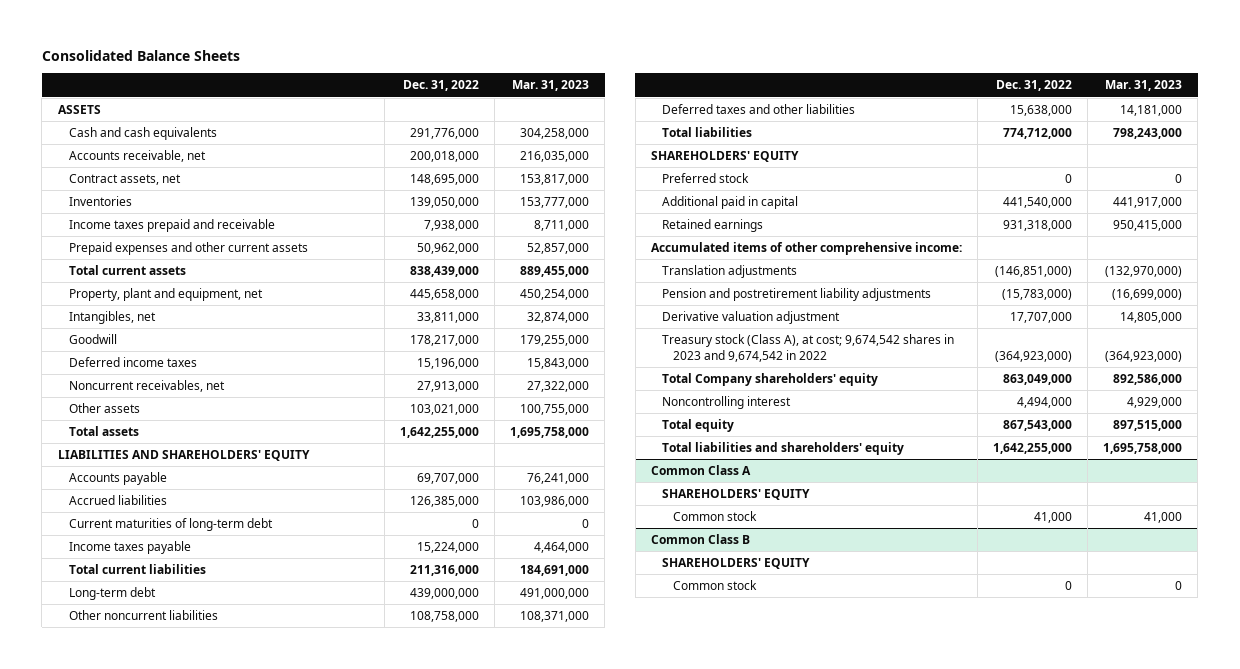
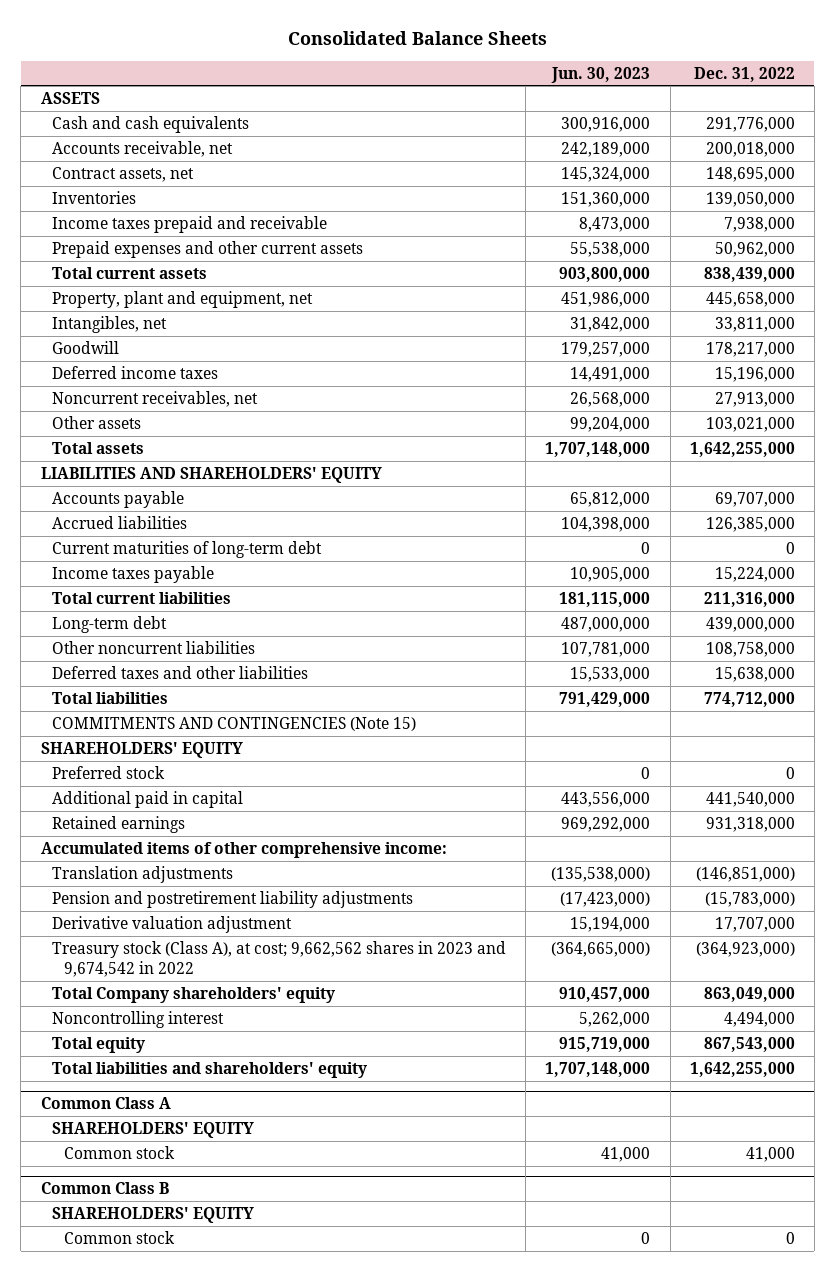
[511,80,589,92] Mar. 31, 2023 -> none
none -> [551,66,651,83] Jun. 30, 2023
none -> [52,717,417,732] COMMITMENTS AND CONTINGENCIES (Note 15)
[661,334,954,362] Treasury stock (Class A), at cost; 9,674,542 shares in 2023 and 9,674,542 in 2022 -> [52,941,507,978] Treasury stock (Class A), at cost; 9,662,562 shares in 2023 and 9,674,542 in 2022

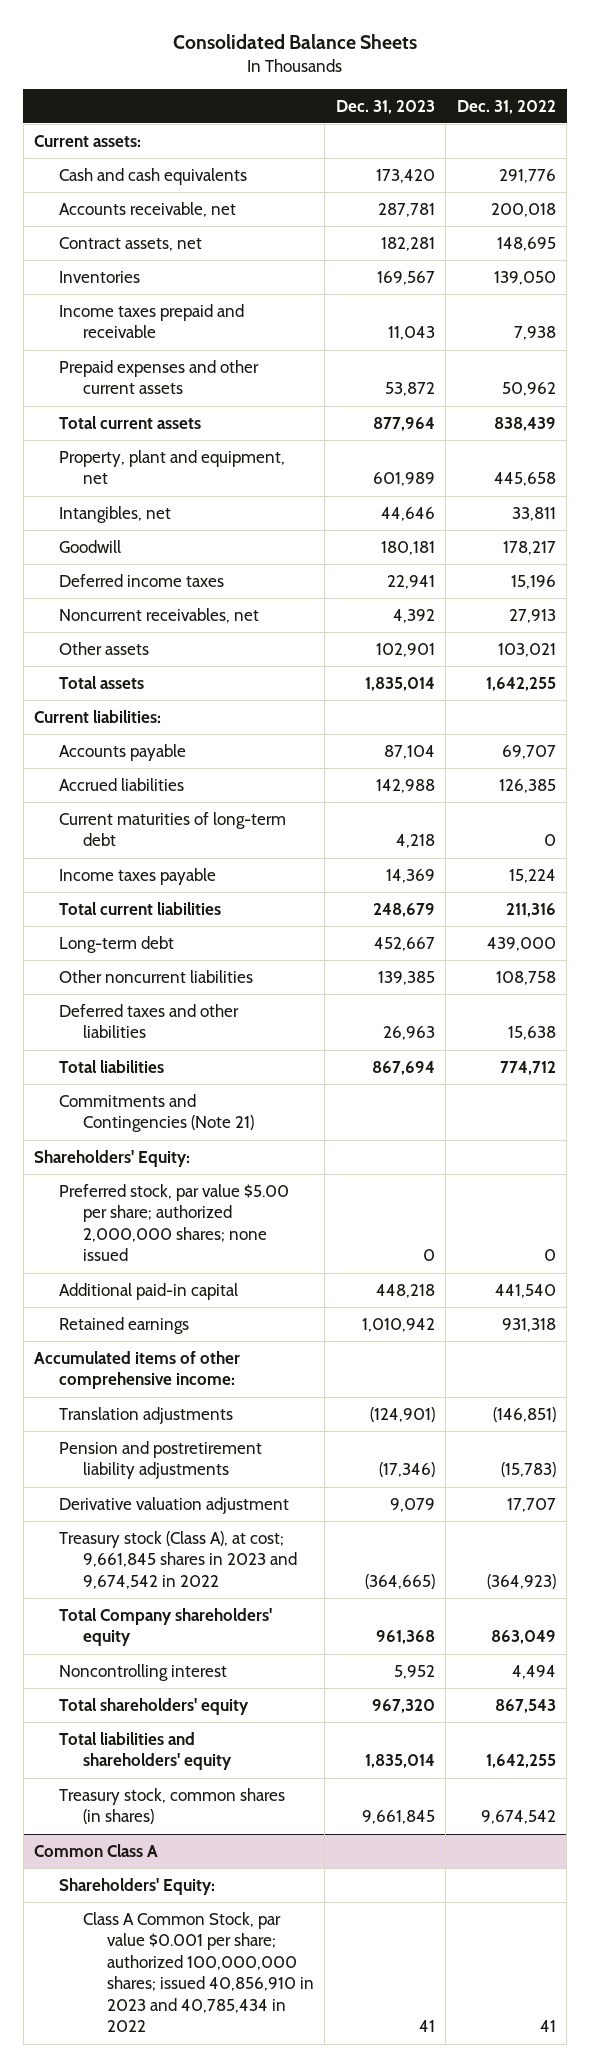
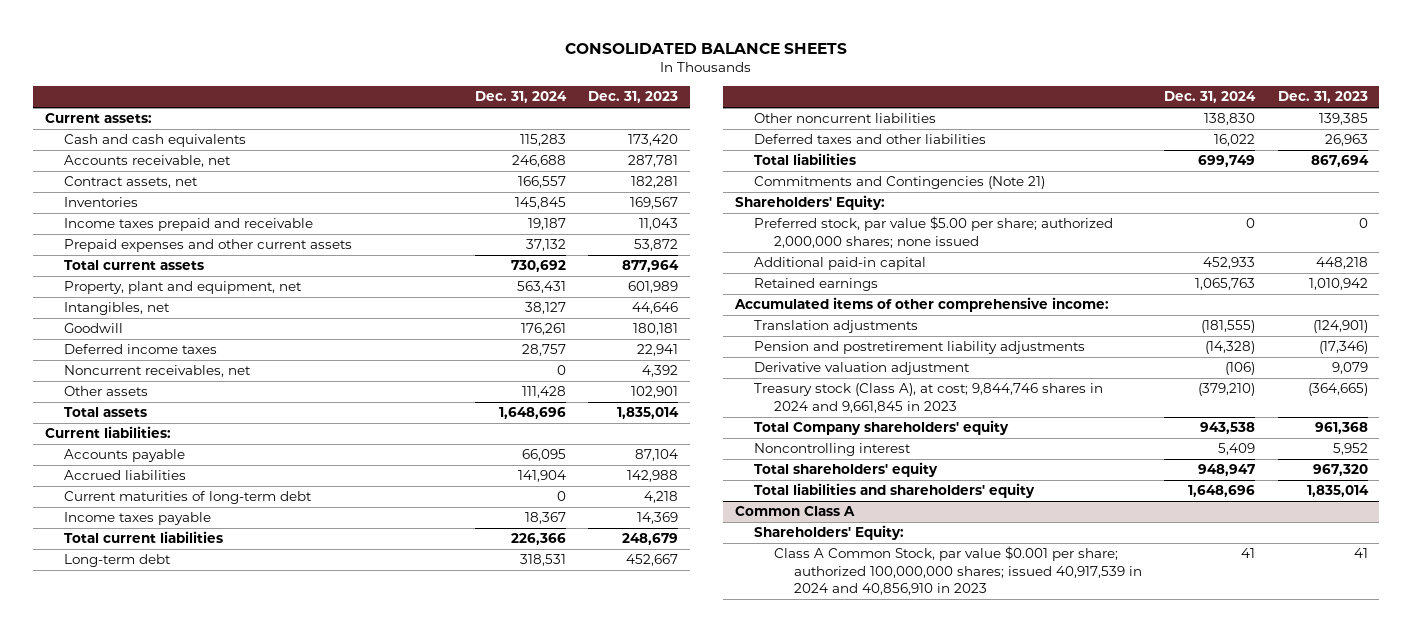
[172,34,417,50] Consolidated Balance Sheets -> [565,43,848,55] CONSOLIDATED BALANCE SHEETS
[456,99,556,114] Dec. 31, 2022 -> none
none -> [474,91,567,104] Dec. 31, 2024
[58,1530,297,1589] Treasury stock (Class A), at cost; 9,661,845 shares in 2023 and 9,674,542 in 2022 -> [754,383,1104,413] Treasury stock (Class A), at cost; 9,844,746 shares in 2024 and 9,661,845 in 2023
[58,1787,285,1825] Treasury stock, common shares (in shares) -> none
[82,1911,314,2033] Class A Common Stock, par value $0.001 per share; authorized 100,000,000 shares; issued 40,856,910 in 2023 and 40,785,434 in 2022 -> [774,546,1142,596] Class A Common Stock, par value $0.001 per share; authorized 100,000,000 shares; issued 40,917,539 in 2024 and 40,856,910 in 2023

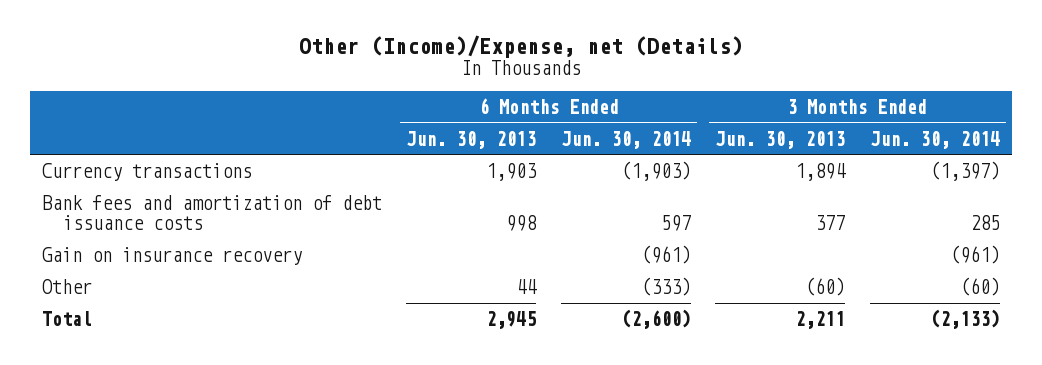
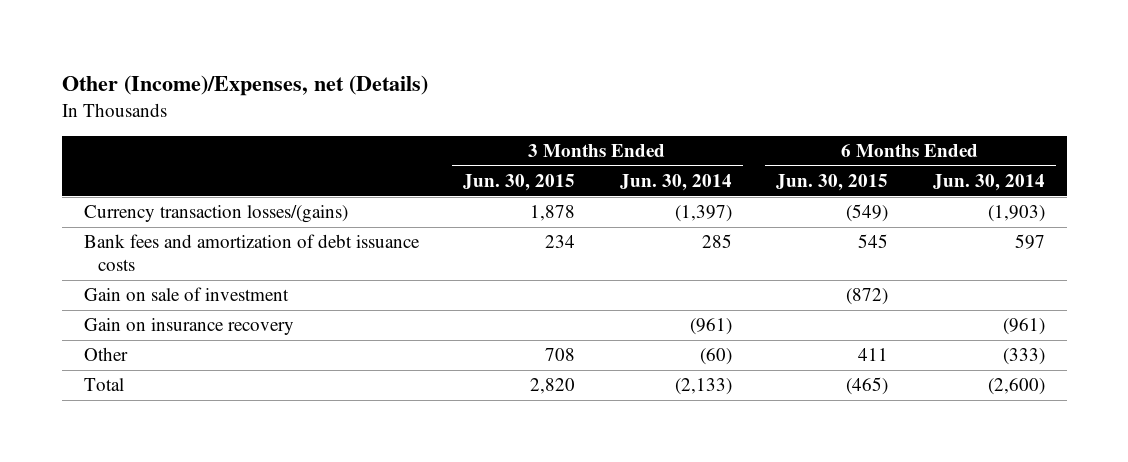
[298,35,743,59] Other (Income)/Expense, net (Details) -> [61,75,428,97] Other (Income)/Expenses, net (Details)
[406,130,537,149] Jun. 30, 2013 -> none
[715,130,846,149] Jun. 30, 2013 -> none
none -> [463,173,576,191] Jun. 30, 2015
none -> [776,173,889,191] Jun. 30, 2015
[41,163,252,182] Currency transactions -> [83,205,348,224] Currency transaction losses/(gains)
none -> [83,287,289,302] Gain on sale of investment

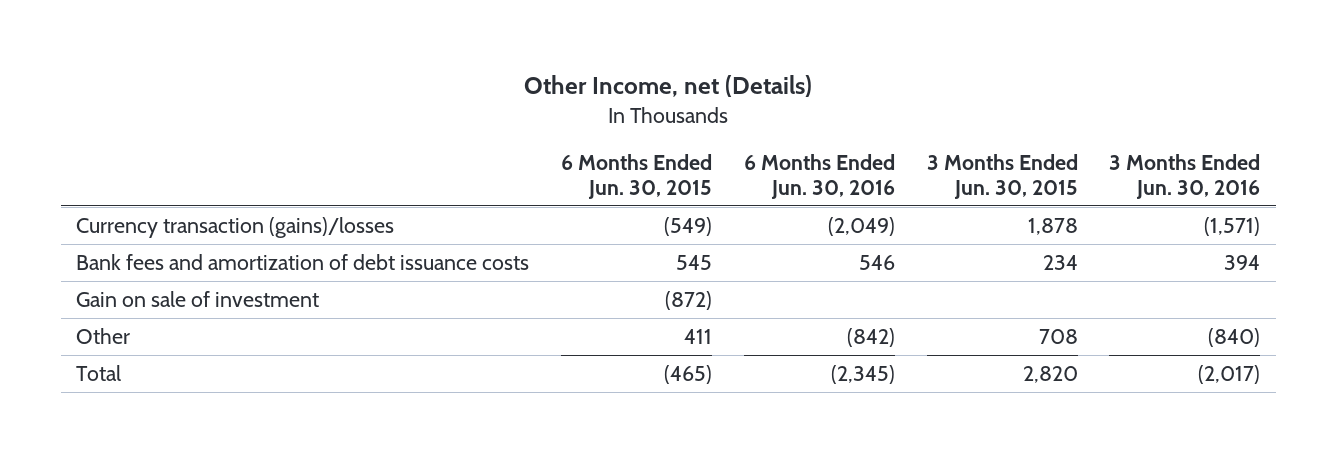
[61,75,428,97] Other (Income)/Expenses, net (Details) -> [524,74,813,97] Other Income, net (Details)
[619,173,732,191] Jun. 30, 2014 -> none
[932,173,1045,191] Jun. 30, 2014 -> none
none -> [743,153,895,199] 6 Months Ended Jun. 30, 2016
none -> [1109,153,1261,199] 3 Months Ended Jun. 30, 2016
[83,205,348,224] Currency transaction losses/(gains) -> [76,217,395,239] Currency transaction (gains)/losses
[83,318,294,336] Gain on insurance recovery -> none

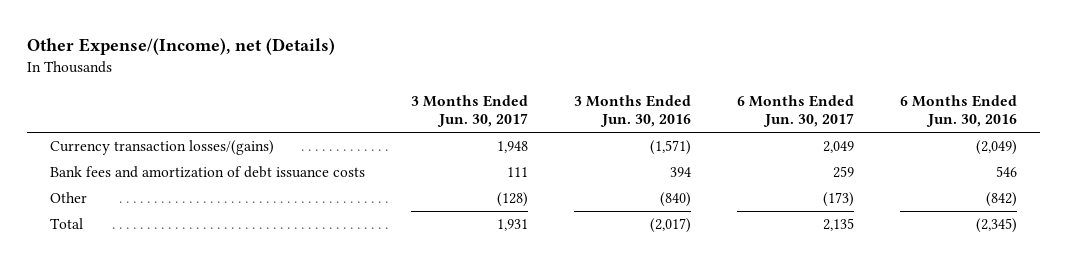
[524,74,813,97] Other Income, net (Details) -> [26,38,335,56] Other Expense/(Income), net (Details)
[561,153,713,199] 6 Months Ended Jun. 30, 2015 -> none
[926,153,1078,199] 3 Months Ended Jun. 30, 2015 -> none
none -> [410,94,528,128] 3 Months Ended Jun. 30, 2017
none -> [736,94,854,128] 6 Months Ended Jun. 30, 2017
[76,217,395,239] Currency transaction (gains)/losses -> [49,140,274,156] Currency transaction losses/(gains)
[76,291,320,308] Gain on sale of investment -> none

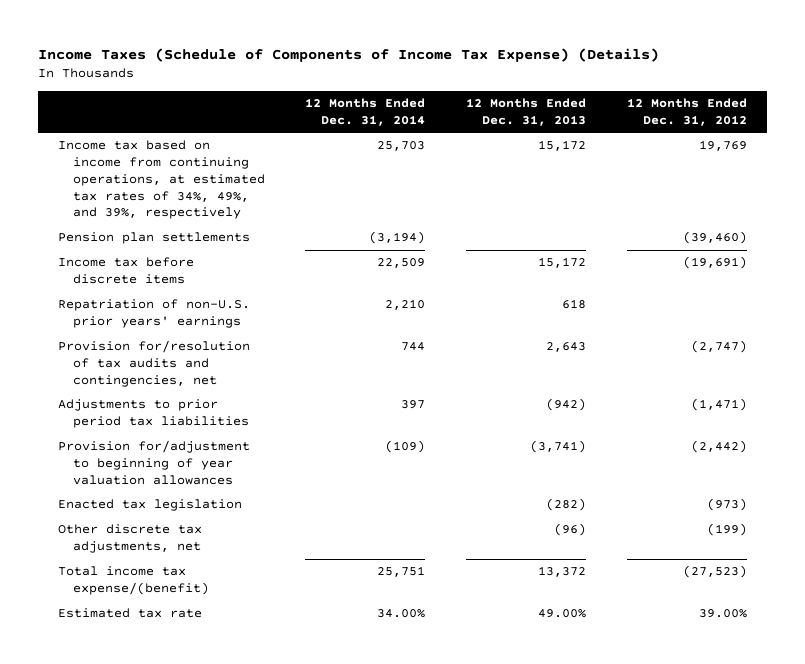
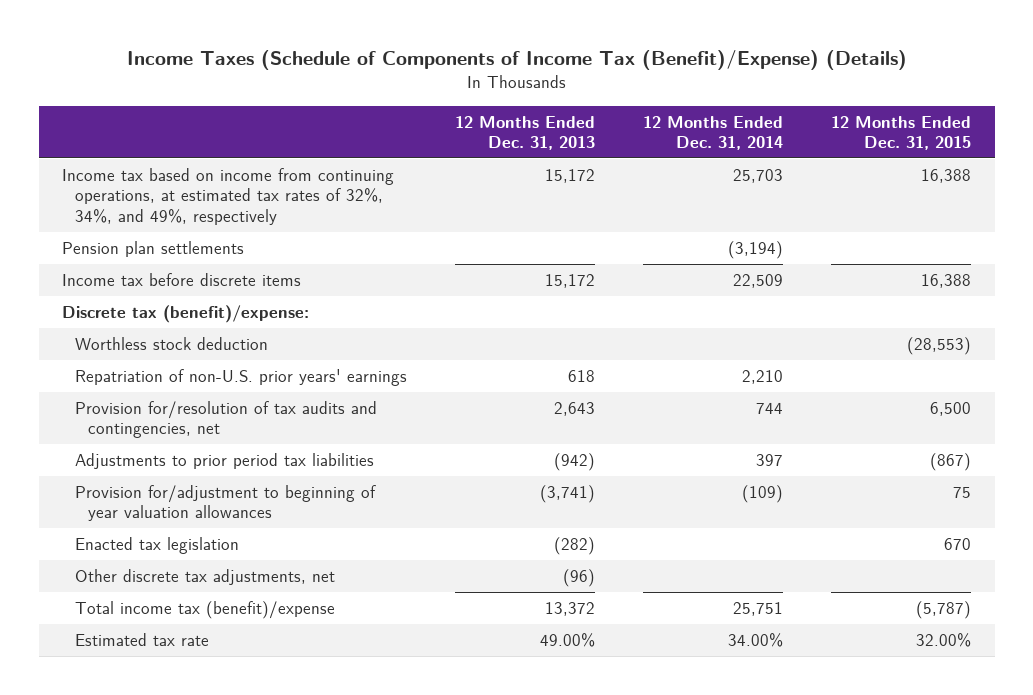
[37,47,659,62] Income Taxes (Schedule of Components of Income Tax Expense) (Details) -> [126,50,907,71] Income Taxes (Schedule of Components of Income Tax (Benefit)/Expense) (Details)
[626,98,747,127] 12 Months Ended Dec. 31, 2012 -> none
none -> [830,115,971,150] 12 Months Ended Dec. 31, 2015
[57,140,265,220] Income tax based on income from continuing operations, at estimated tax rates of 34%, 49%, and 39%, respectively -> [62,168,395,225] Income tax based on income from continuing operations, at estimated tax rates of 32%, 34%, and 49%, respectively
none -> [62,305,310,324] Discrete tax (benefit)/expense:
none -> [75,337,269,351] Worthless stock deduction
[57,566,209,596] Total income tax expense/(benefit) -> [75,601,336,620] Total income tax (benefit)/expense

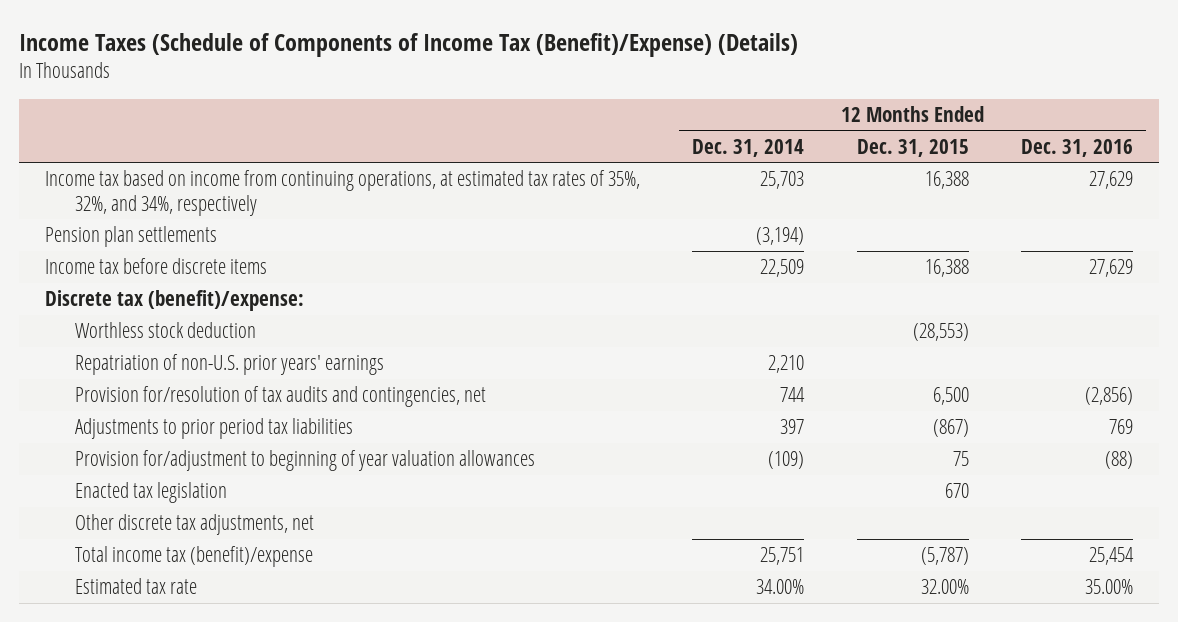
[454,115,595,150] 12 Months Ended Dec. 31, 2013 -> none
none -> [1021,138,1134,157] Dec. 31, 2016
[62,168,395,225] Income tax based on income from continuing operations, at estimated tax rates of 32%, 34%, and 49%, respectively -> [45,170,641,216] Income tax based on income from continuing operations, at estimated tax rates of 35%, 32%, and 34%, respectively

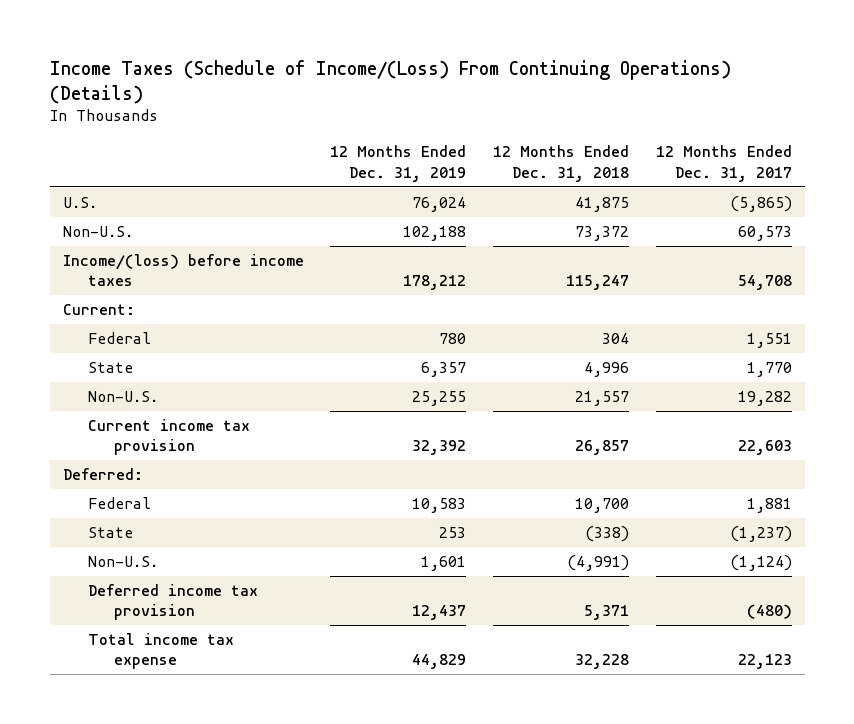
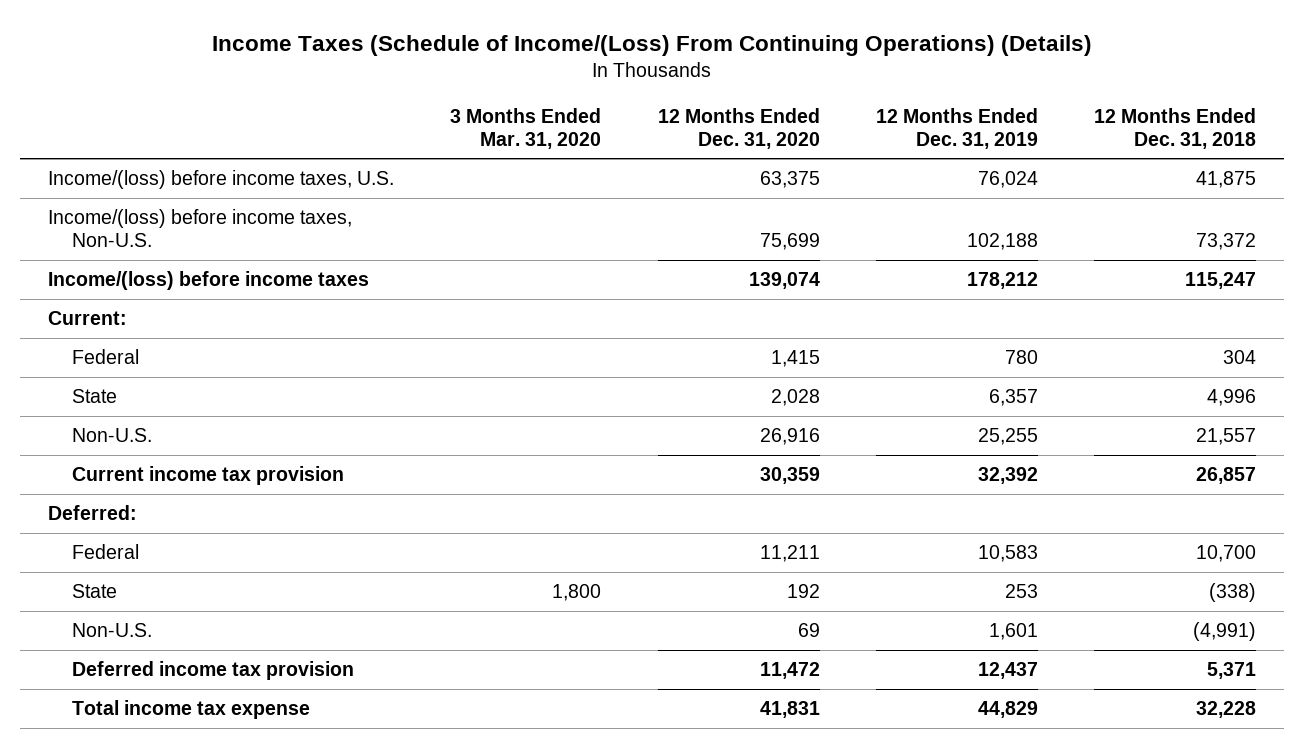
[655,145,792,182] 12 Months Ended Dec. 31, 2017 -> none
none -> [450,107,602,149] 3 Months Ended Mar. 31, 2020
none -> [657,107,820,149] 12 Months Ended Dec. 31, 2020
[62,197,97,209] U.S. -> [48,170,395,190] Income/(loss) before income taxes, U.S.
[62,226,133,238] Non-U.S. -> [48,209,353,248] Income/(loss) before income taxes, Non-U.S.

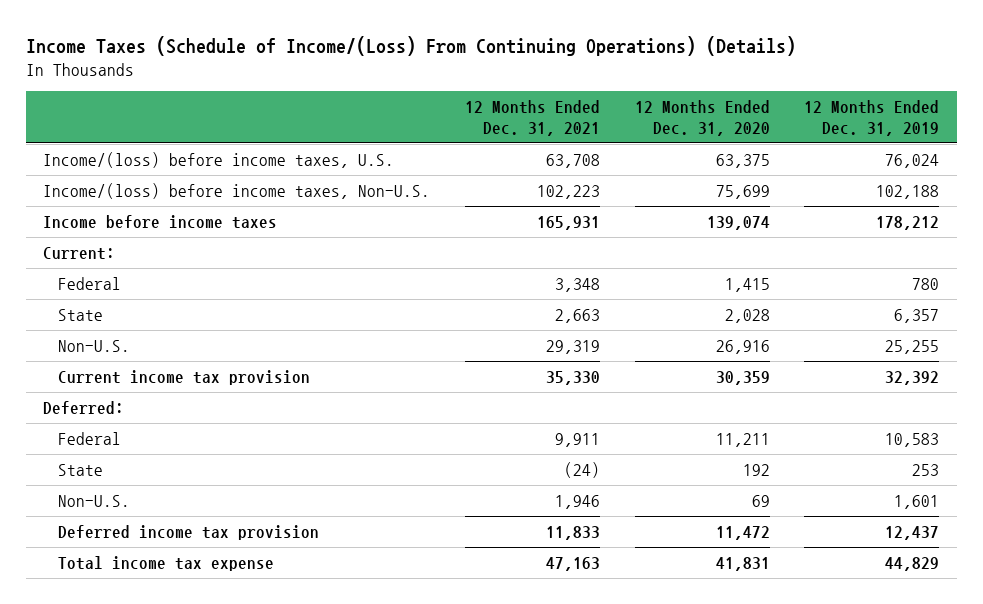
[450,107,602,149] 3 Months Ended Mar. 31, 2020 -> none
[1094,107,1257,149] 12 Months Ended Dec. 31, 2018 -> none
none -> [464,100,600,136] 12 Months Ended Dec. 31, 2021
[48,271,370,291] Income/(loss) before income taxes -> [43,214,278,229] Income before income taxes

